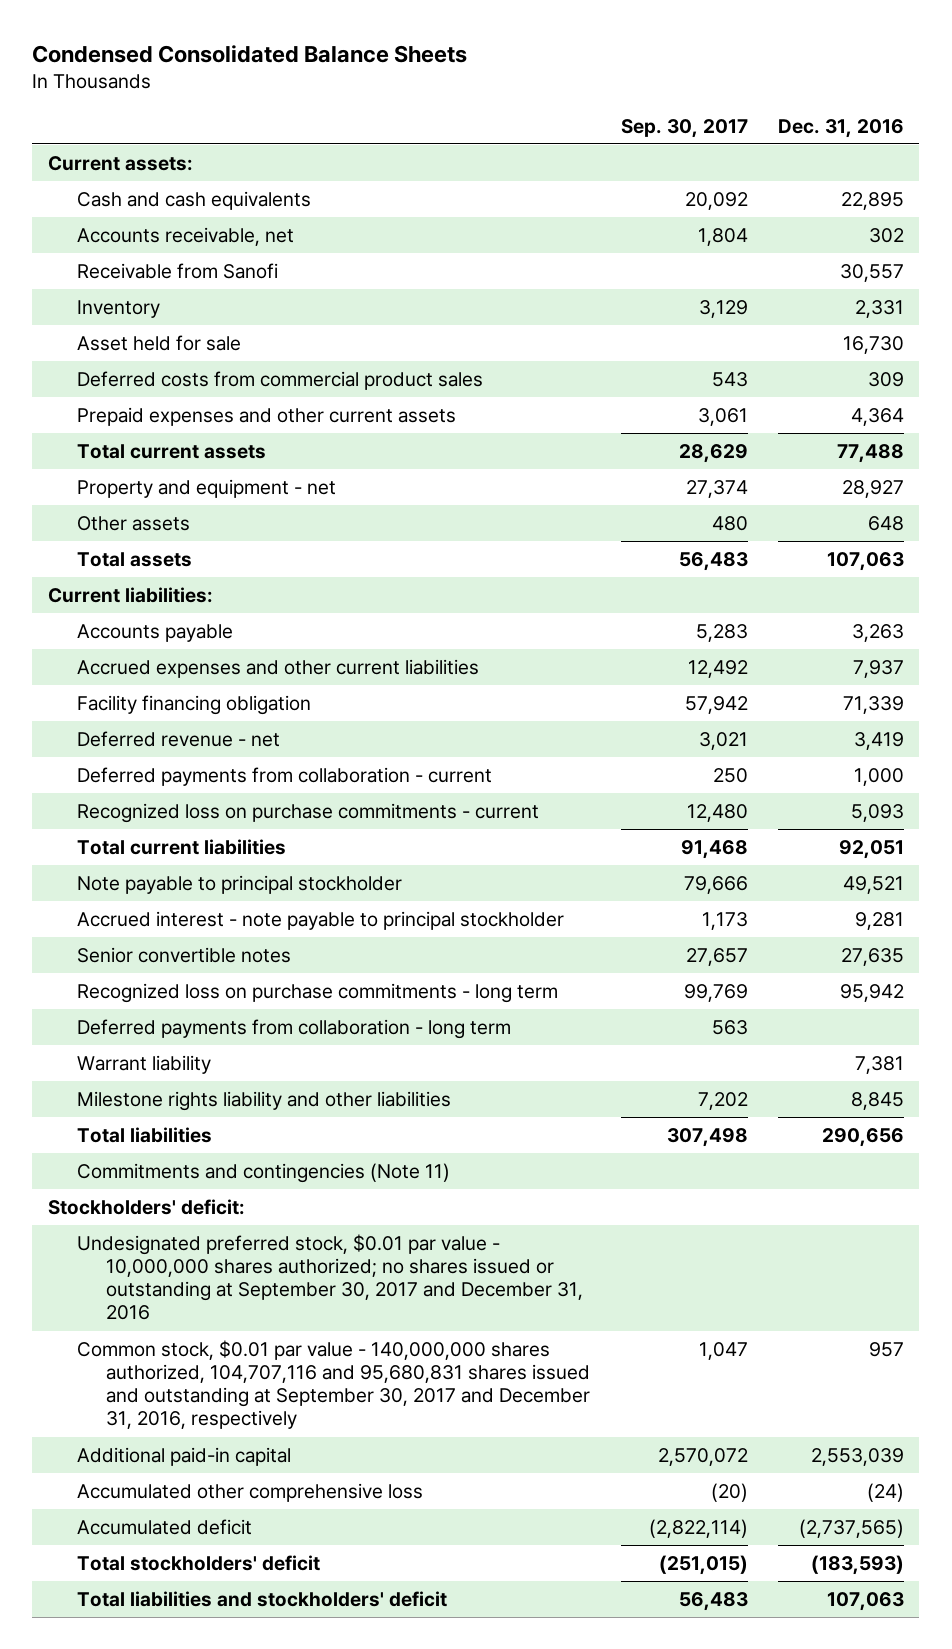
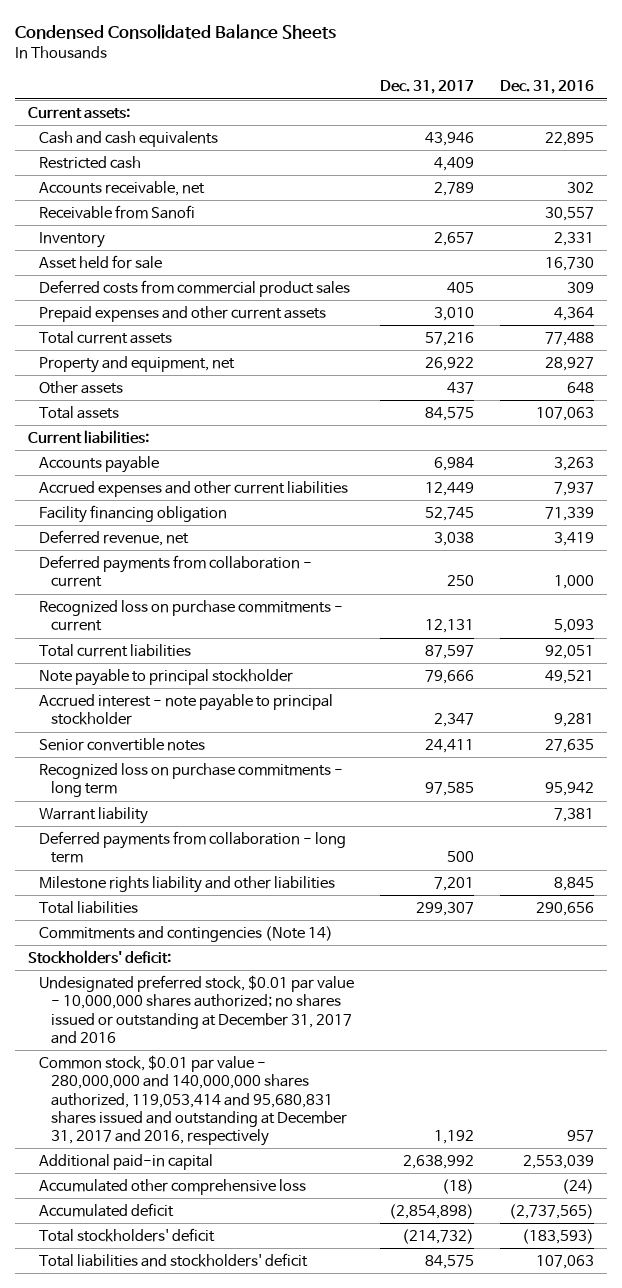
[620,118,748,138] Sep. 30, 2017 -> none
none -> [380,80,475,95] Dec. 31, 2017
none -> [39,156,142,170] Restricted cash
[76,478,336,498] Property and equipment - net -> [39,356,236,374] Property and equipment, net
[76,730,280,747] Deferred revenue - net -> [39,530,190,547] Deferred revenue, net
[76,1018,511,1039] Deferred payments from collaboration - long term -> [39,831,347,864] Deferred payments from collaboration - long term
[76,1162,450,1183] Commitments and contingencies (Note 11) -> [39,926,334,943] Commitments and contingencies (Note 14)
[76,1233,583,1321] Undesignated preferred stock, $0.01 par value - 10,000,000 shares authorized; no shares issued or outstanding at September 30, 2017 and December 31, 2016 -> [39,975,355,1044] Undesignated preferred stock, $0.01 par value - 10,000,000 shares authorized; no shares issued or outstanding at December 31, 2017 and 2016
[76,1339,590,1430] Common stock, $0.01 par value - 140,000,000 shares authorized, 104,707,116 and 95,680,831 shares issued and outstanding at September 30, 2017 and December 31, 2016, respectively -> [39,1055,347,1147] Common stock, $0.01 par value - 280,000,000 and 140,000,000 shares authorized, 119,053,414 and 95,680,831 shares issued and outstanding at December 31, 2017 and 2016, respectively

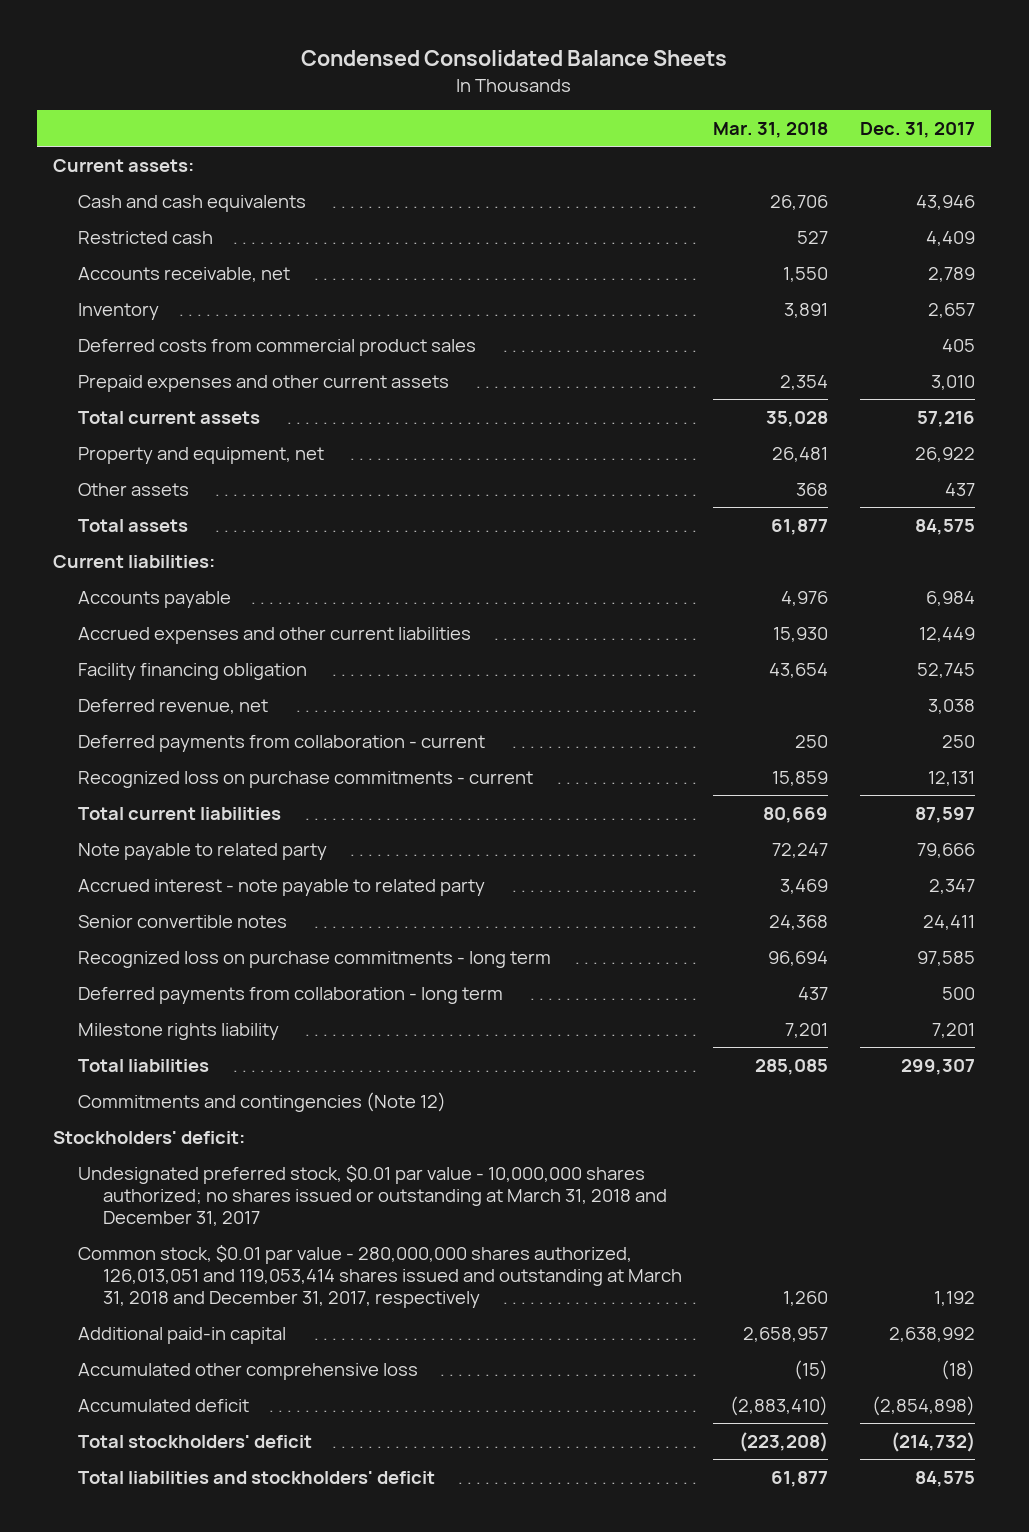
[500,80,595,95] Dec. 31, 2016 -> none
none -> [713,122,829,139] Mar. 31, 2018
[39,205,196,220] Receivable from Sanofi -> none
[39,255,163,270] Asset held for sale -> none
[39,669,294,687] Note payable to principal stockholder -> [77,842,327,860] Note payable to related party
[39,694,334,726] Accrued interest - note payable to principal stockholder -> [77,878,485,896] Accrued interest - note payable to related party
[39,807,149,825] Warrant liability -> none
[39,876,336,894] Milestone rights liability and other liabilities -> [77,1022,279,1040] Milestone rights liability
[39,926,334,943] Commitments and contingencies (Note 14) -> [77,1091,446,1112] Commitments and contingencies (Note 12)
[39,975,355,1044] Undesignated preferred stock, $0.01 par value - 10,000,000 shares authorized; no shares issued or outstanding at December 31, 2017 and 2016 -> [77,1164,667,1226] Undesignated preferred stock, $0.01 par value - 10,000,000 shares authorized; no shares issued or outstanding at March 31, 2018 and December 31, 2017
[39,1055,347,1147] Common stock, $0.01 par value - 280,000,000 and 140,000,000 shares authorized, 119,053,414 and 95,680,831 shares issued and outstanding at December 31, 2017 and 2016, respectively -> [77,1244,682,1308] Common stock, $0.01 par value - 280,000,000 shares authorized, 126,013,051 and 119,053,414 shares issued and outstanding at March 31, 2018 and December 31, 2017, respectively

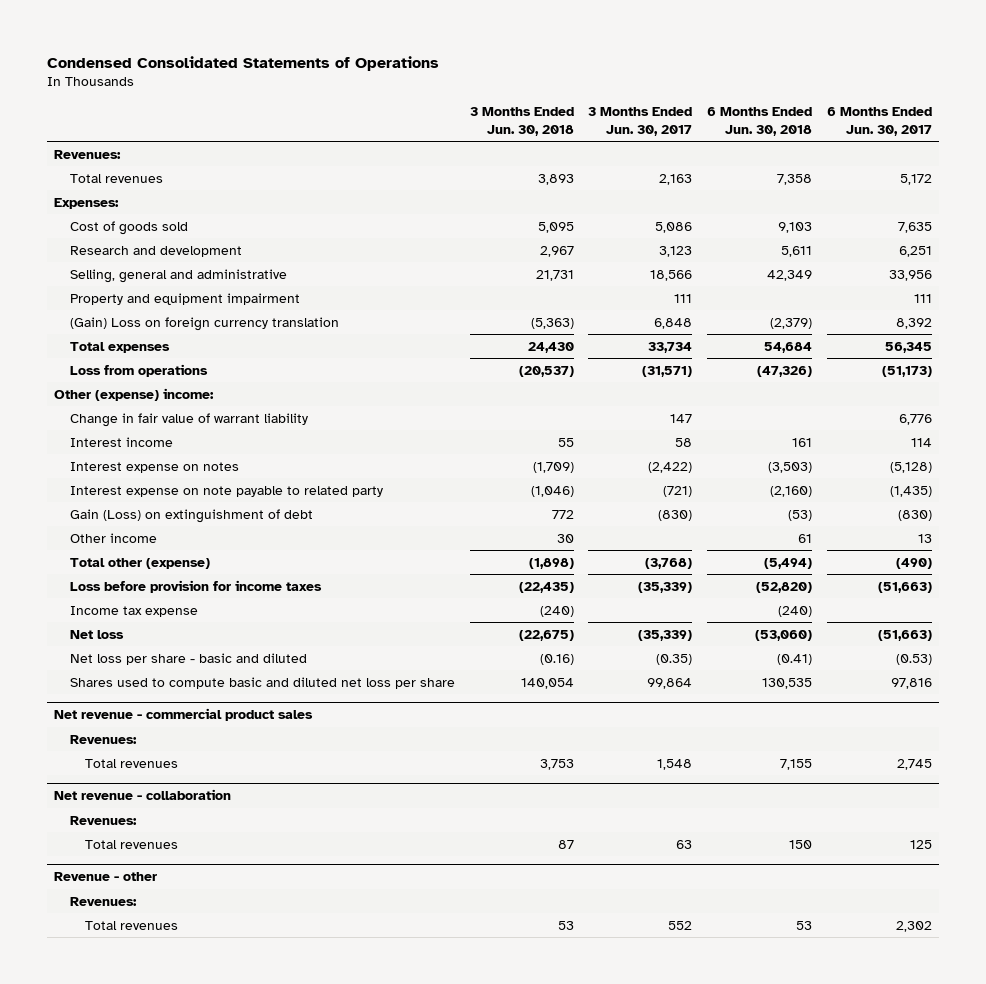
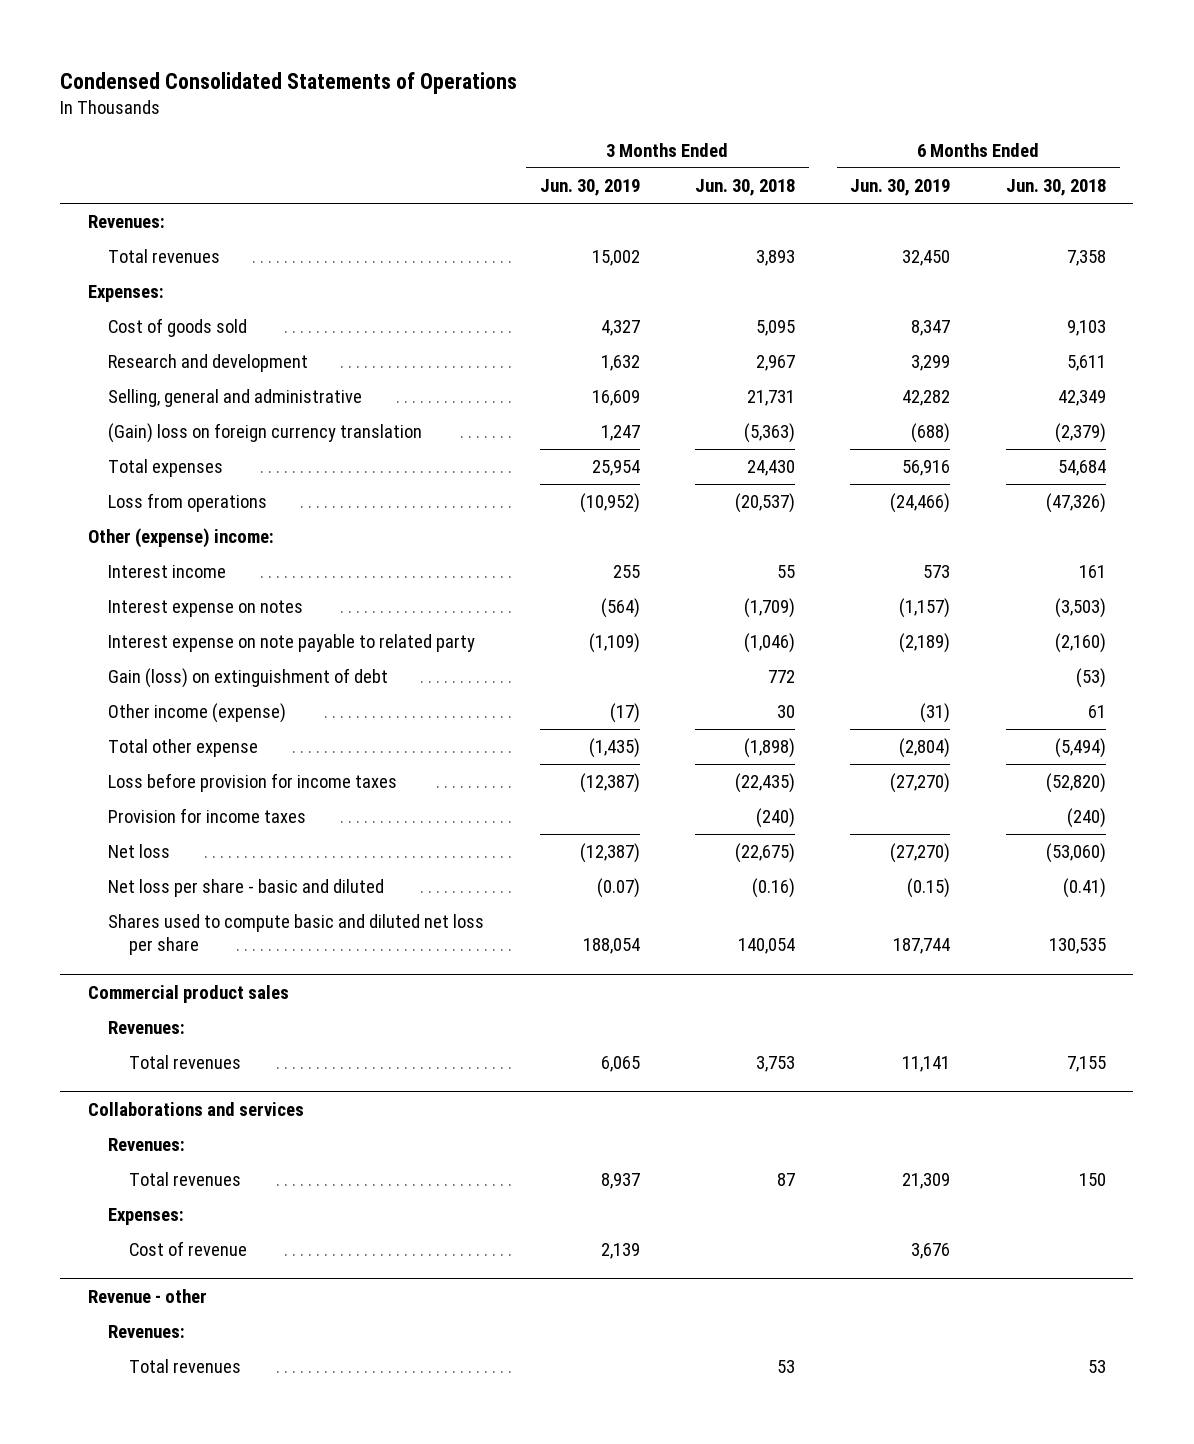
[588,107,693,136] 3 Months Ended Jun. 30, 2017 -> none
[826,107,932,136] 6 Months Ended Jun. 30, 2017 -> none
none -> [539,178,640,196] Jun. 30, 2019
none -> [850,178,951,196] Jun. 30, 2019
[69,292,300,305] Property and equipment impairment -> none
[69,316,339,331] (Gain) Loss on foreign currency translation -> [108,423,423,444] (Gain) loss on foreign currency translation
[69,412,308,427] Change in fair value of warrant liability -> none
[69,508,313,523] Gain (Loss) on extinguishment of debt -> [108,668,389,689] Gain (loss) on extinguishment of debt
[69,532,157,543] Other income -> [108,703,287,724] Other income (expense)
[69,557,210,569] Total other (expense) -> [108,739,259,758] Total other expense
[69,605,198,617] Income tax expense -> [108,808,307,824] Provision for income taxes
[54,708,314,722] Net revenue - commercial product sales -> [87,984,289,1003] Commercial product sales
[54,789,232,801] Net revenue - collaboration -> none
none -> [87,1101,304,1116] Collaborations and services
none -> [108,1208,185,1226] Expenses:
none -> [128,1241,247,1257] Cost of revenue

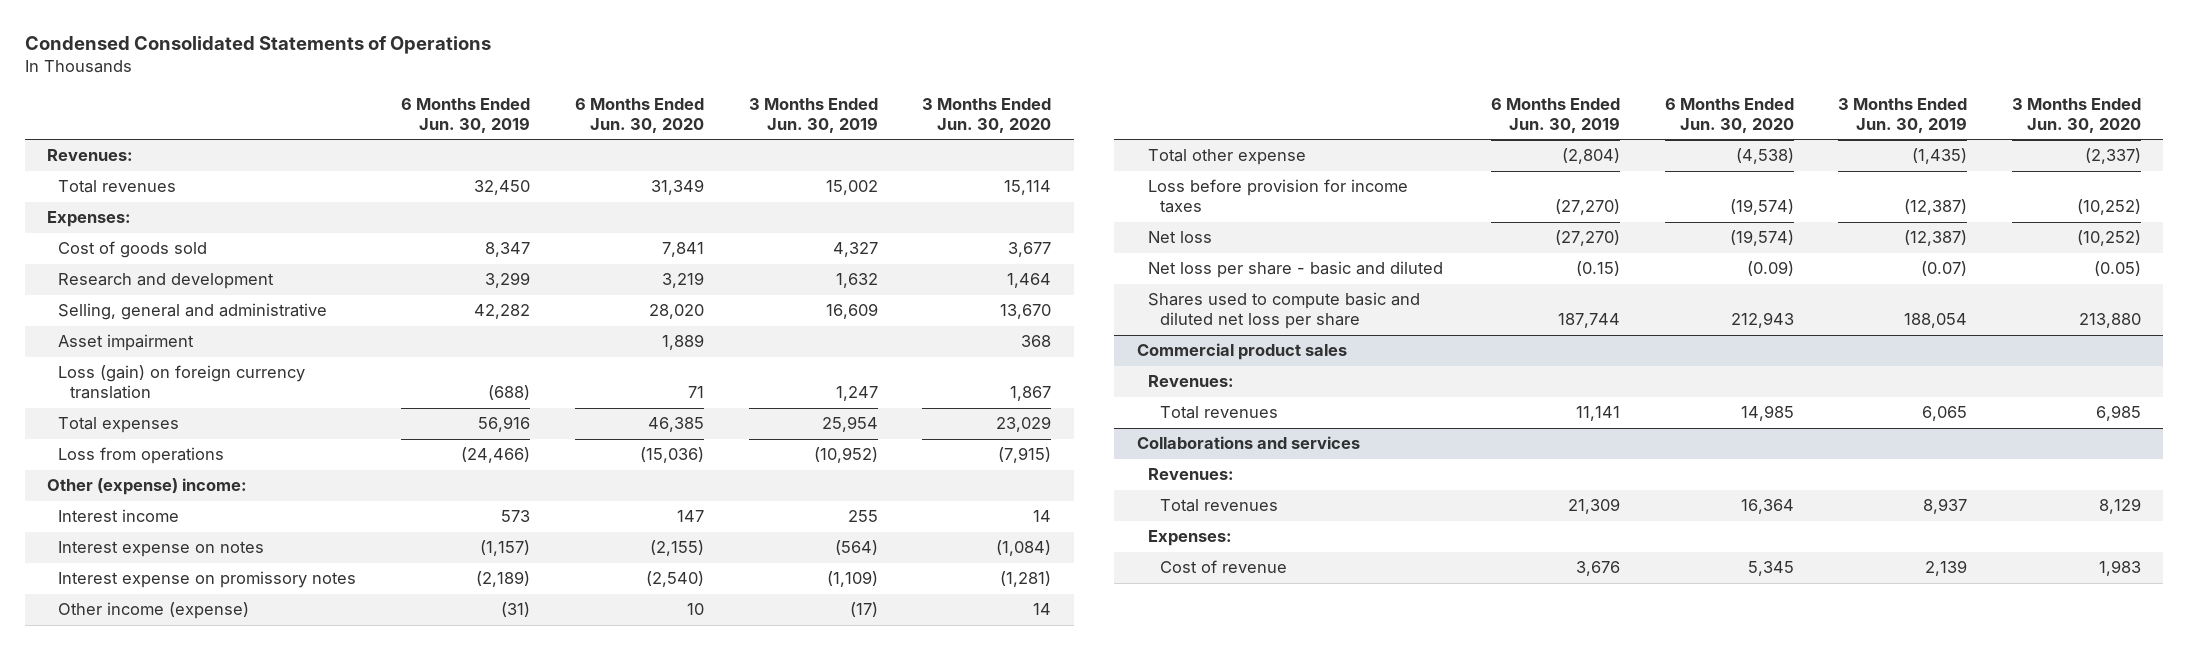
[695,178,796,196] Jun. 30, 2018 -> none
[1005,178,1106,196] Jun. 30, 2018 -> none
none -> [574,97,704,133] 6 Months Ended Jun. 30, 2020
none -> [922,97,1052,133] 3 Months Ended Jun. 30, 2020
none -> [58,334,195,352] Asset impairment
[108,423,423,444] (Gain) loss on foreign currency translation -> [58,365,306,400] Loss (gain) on foreign currency translation
[108,668,389,689] Gain (loss) on extinguishment of debt -> none
[108,634,476,653] Interest expense on note payable to related party -> [58,571,357,589] Interest expense on promissory notes
[108,808,307,824] Provision for income taxes -> none
[87,1288,207,1303] Revenue - other -> none
[108,1325,186,1339] Revenues: -> none
[128,1359,241,1374] Total revenues -> none

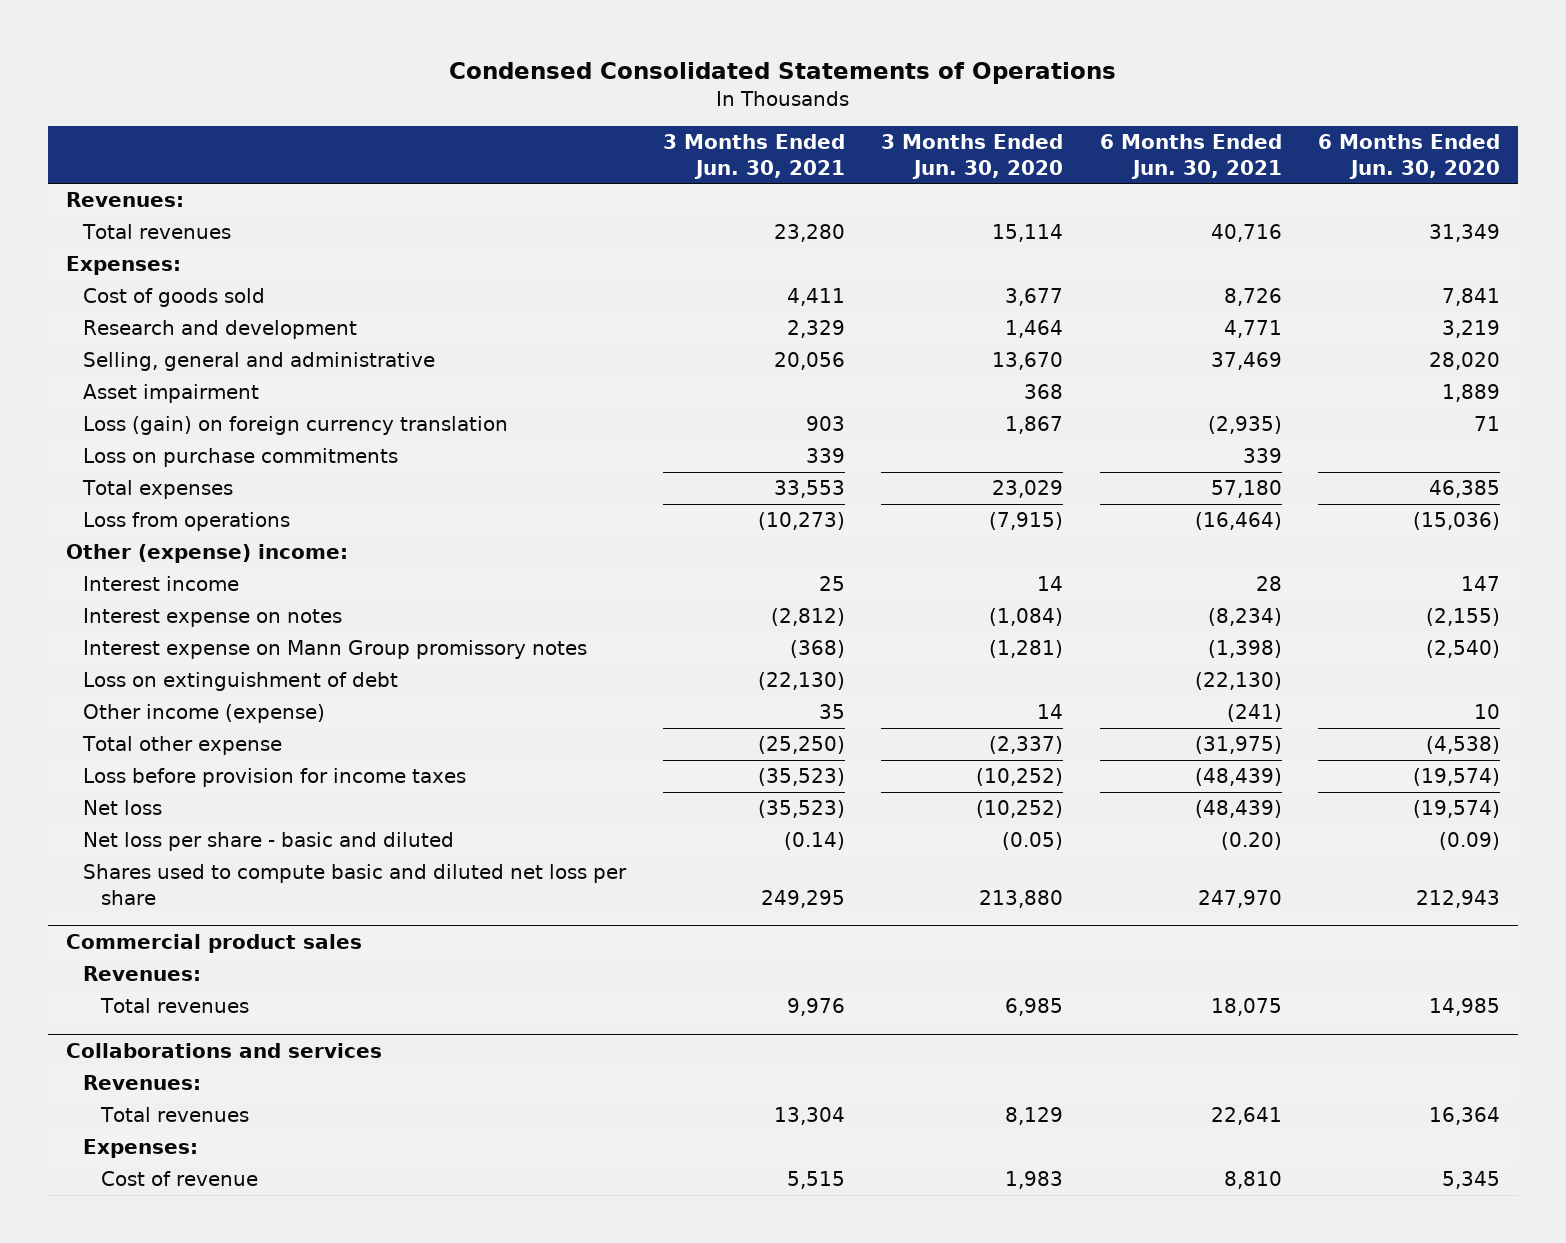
[401,97,531,133] 6 Months Ended Jun. 30, 2019 -> none
[748,97,878,133] 3 Months Ended Jun. 30, 2019 -> none
none -> [662,133,845,179] 3 Months Ended Jun. 30, 2021
none -> [1099,133,1282,179] 6 Months Ended Jun. 30, 2021
none -> [83,448,399,468] Loss on purchase commitments
[58,571,357,589] Interest expense on promissory notes -> [83,640,588,660] Interest expense on Mann Group promissory notes
none -> [83,672,399,692] Loss on extinguishment of debt

